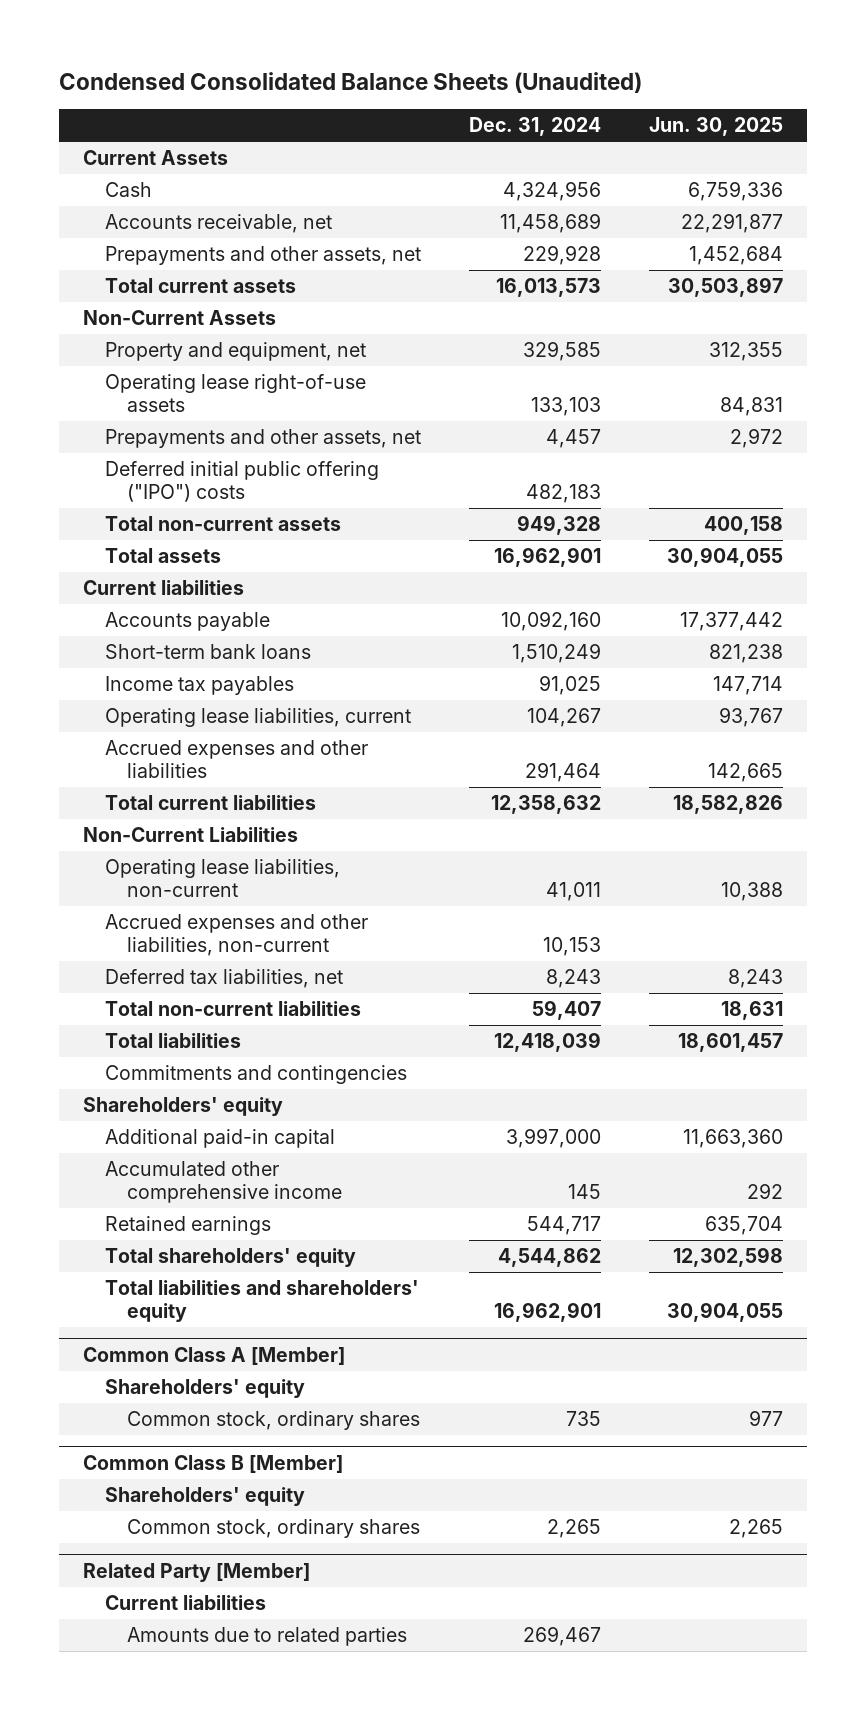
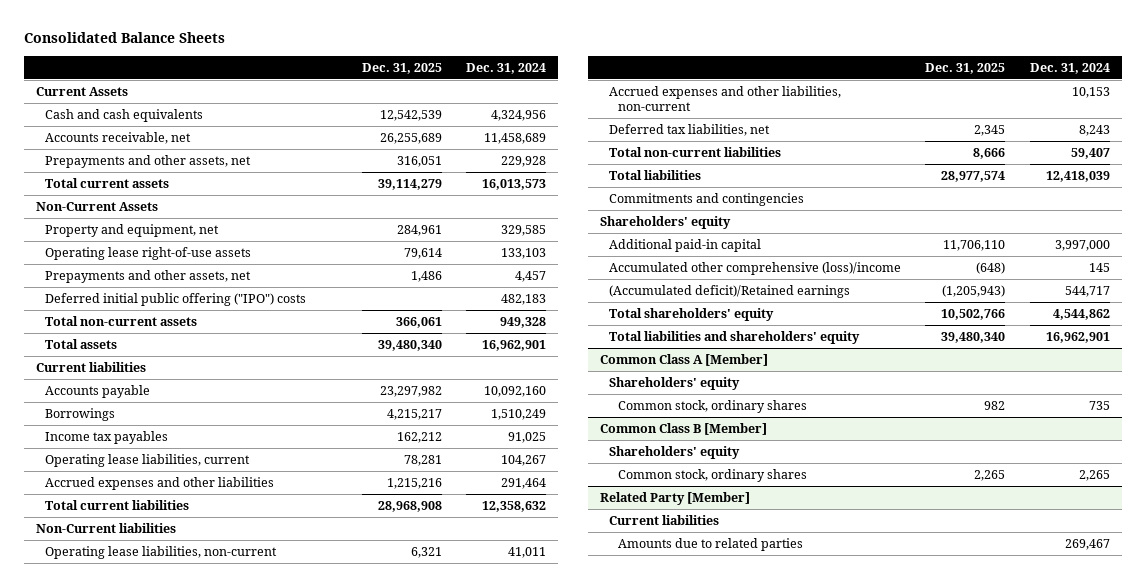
[59,71,643,93] Condensed Consolidated Balance Sheets (Unaudited) -> [24,32,226,44] Consolidated Balance Sheets
[649,117,784,137] Jun. 30, 2025 -> none
none -> [361,62,442,74] Dec. 31, 2025
[105,182,153,198] Cash -> [45,108,204,122] Cash and cash equivalents
[105,644,312,660] Short-term bank loans -> [45,407,116,421] Borrowings
[83,827,299,843] Non-Current Liabilities -> [36,522,177,533] Non-Current liabilities
[105,1161,342,1204] Accumulated other comprehensive income -> [609,261,902,275] Accumulated other comprehensive (loss)/income
[105,1216,272,1236] Retained earnings -> [609,284,851,298] (Accumulated deficit)/Retained earnings

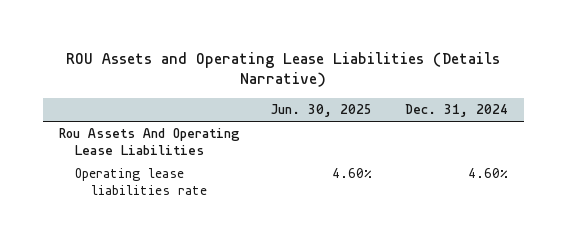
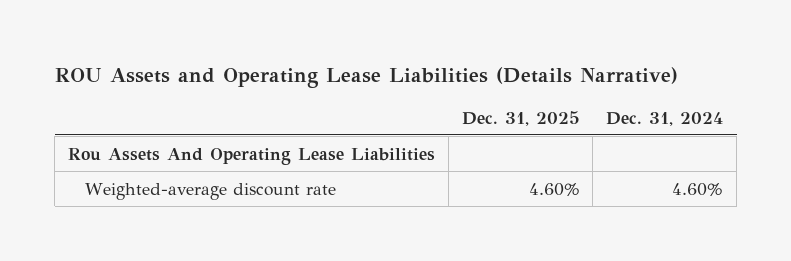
[271,104,373,118] Jun. 30, 2025 -> none
none -> [461,110,580,126] Dec. 31, 2025
[74,168,207,195] Operating lease liabilities rate -> [84,182,336,200] Weighted-average discount rate

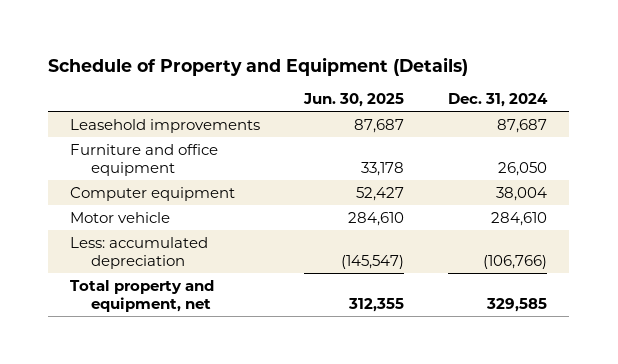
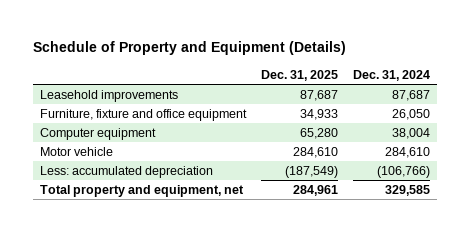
[303,93,405,108] Jun. 30, 2025 -> none
none -> [261,69,339,81] Dec. 31, 2025
[70,143,219,177] Furniture and office equipment -> [40,108,248,121] Furniture, fixture and office equipment

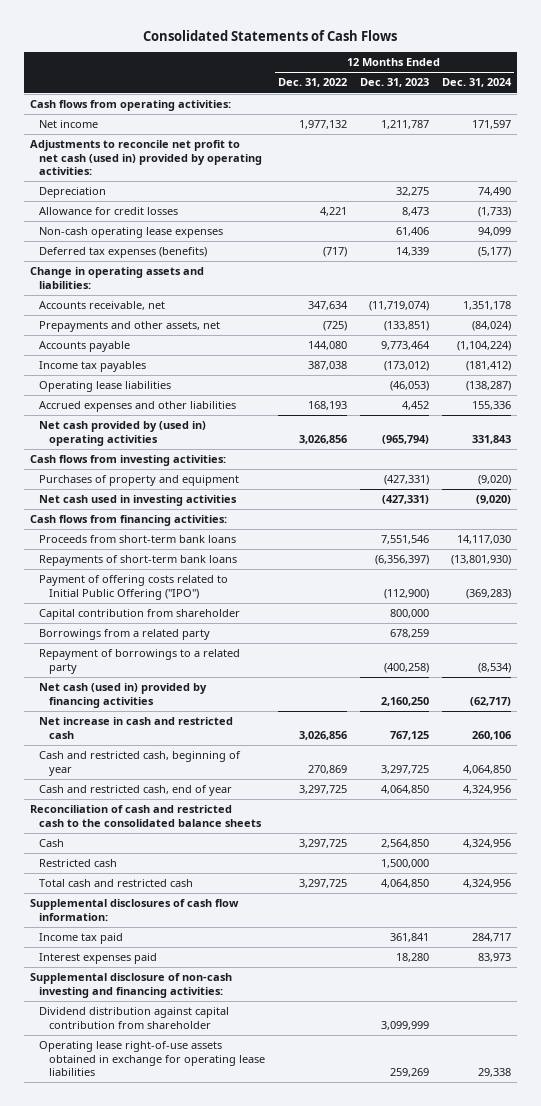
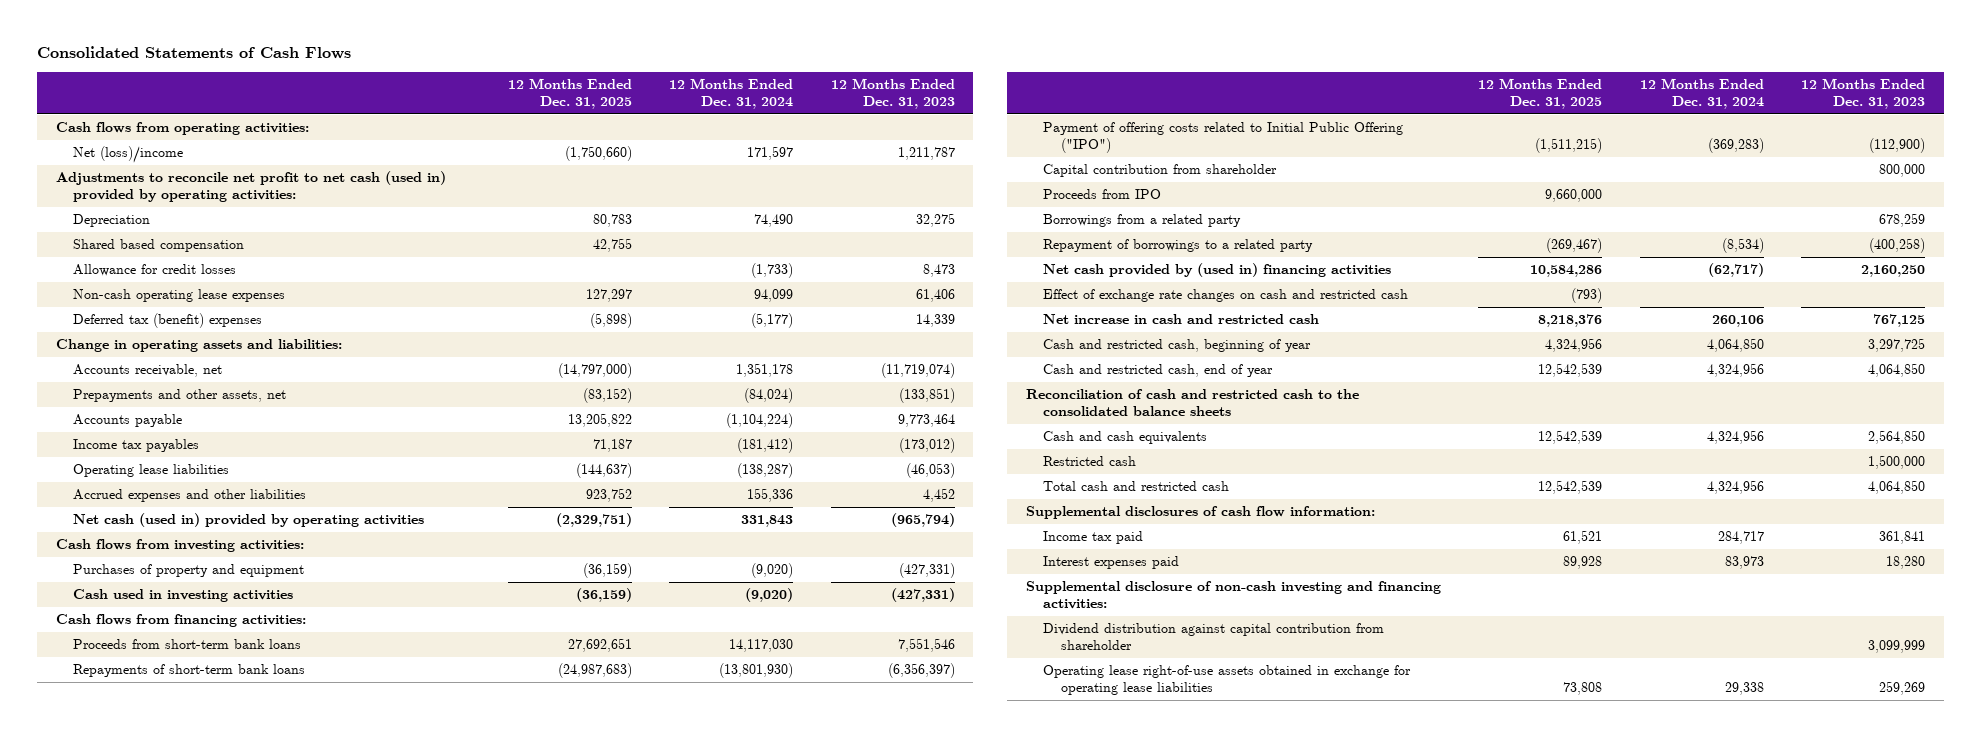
[277,78,347,88] Dec. 31, 2022 -> none
none -> [508,78,633,109] 12 Months Ended Dec. 31, 2025
[39,120,99,129] Net income -> [73,146,184,164] Net (loss)/income
none -> [73,239,245,253] Shared based compensation
[39,247,208,259] Deferred tax expenses (benefits) -> [73,313,263,329] Deferred tax (benefit) expenses
[39,421,207,446] Net cash provided by (used in) operating activities -> [73,513,425,528] Net cash (used in) provided by operating activities
[39,495,238,507] Net cash used in investing activities -> [73,589,294,603] Cash used in investing activities
none -> [1043,189,1162,200] Proceeds from IPO
[39,683,208,708] Net cash (used in) provided by financing activities -> [1043,263,1392,278] Net cash provided by (used in) financing activities
none -> [1043,289,1409,303] Effect of exchange rate changes on cash and restricted cash
[39,839,65,848] Cash -> [1043,431,1208,445] Cash and cash equivalents

